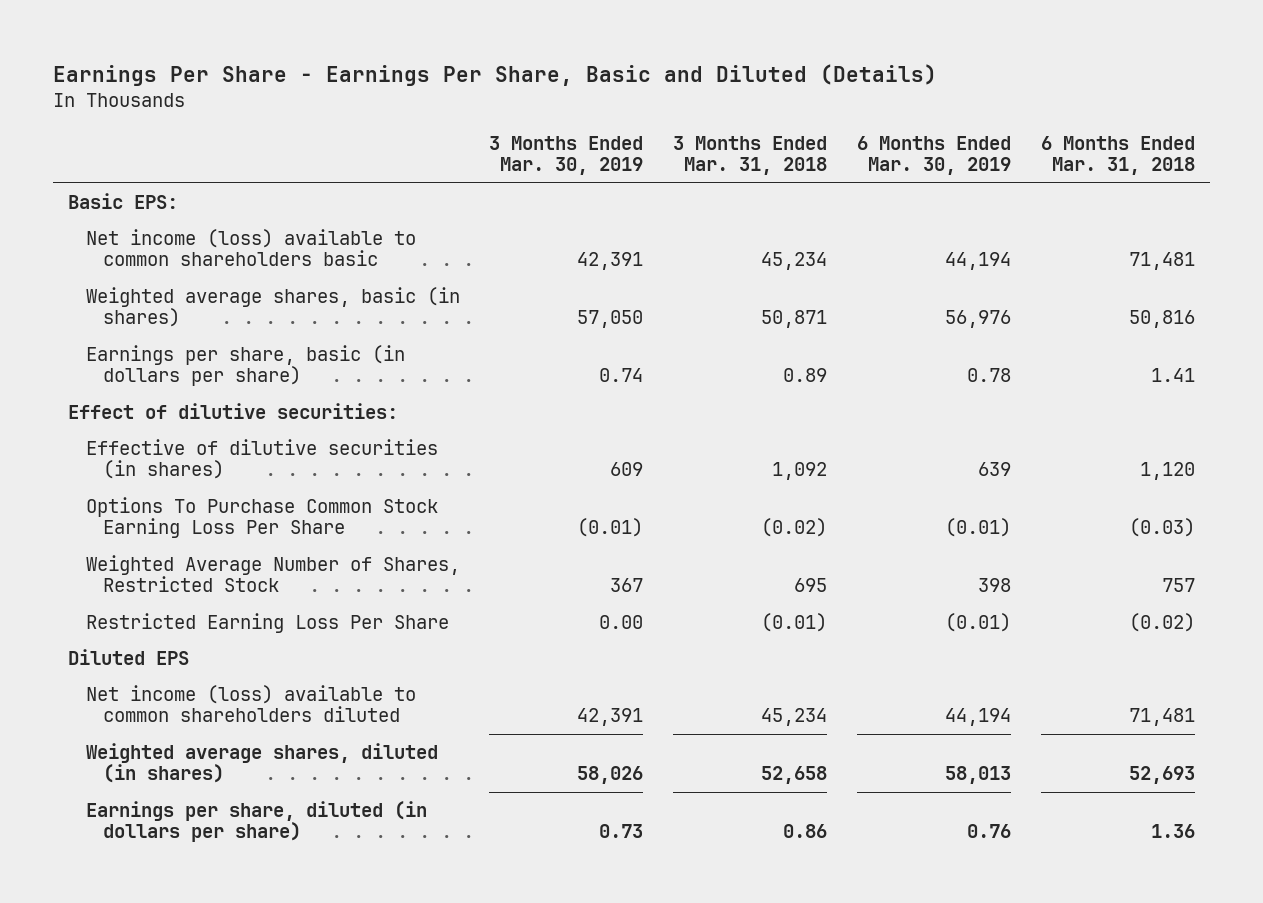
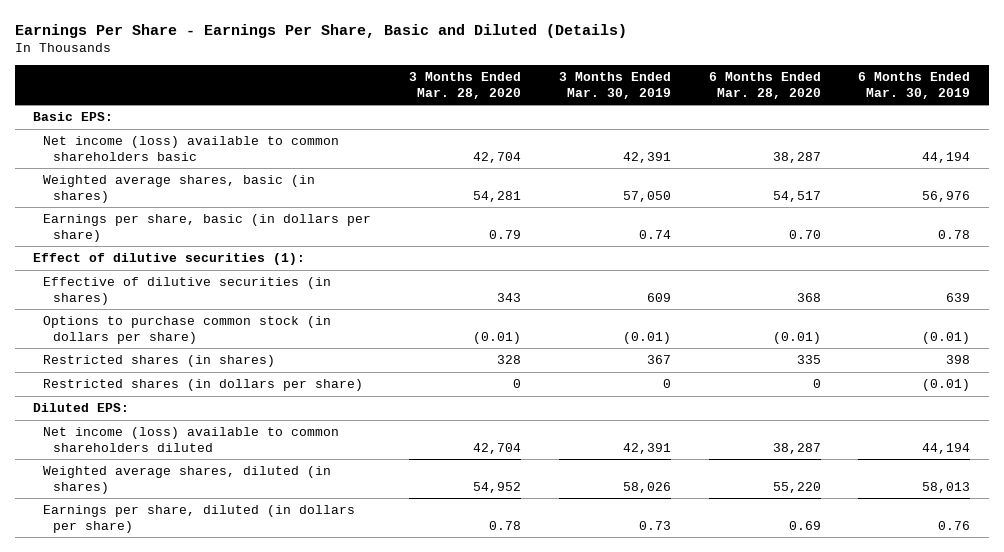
[673,135,828,176] 3 Months Ended Mar. 31, 2018 -> none
[1040,135,1195,176] 6 Months Ended Mar. 31, 2018 -> none
none -> [408,72,521,99] 3 Months Ended Mar. 28, 2020
none -> [708,72,821,99] 6 Months Ended Mar. 28, 2020
[67,402,398,419] Effect of dilutive securities: -> [33,253,306,266] Effect of dilutive securities (1):
[85,496,438,539] Options To Purchase Common Stock Earning Loss Per Share -> [43,316,332,344] Options to purchase common stock (in dollars per share)
[85,554,460,593] Weighted Average Number of Shares, Restricted Stock -> [43,355,276,368] Restricted shares (in shares)
[85,612,449,633] Restricted Earning Loss Per Share -> [43,379,364,392] Restricted shares (in dollars per share)
[599,614,644,629] 0.00 -> [662,379,671,389] 0
[67,648,189,665] Diluted EPS -> [33,403,130,413] Diluted EPS:

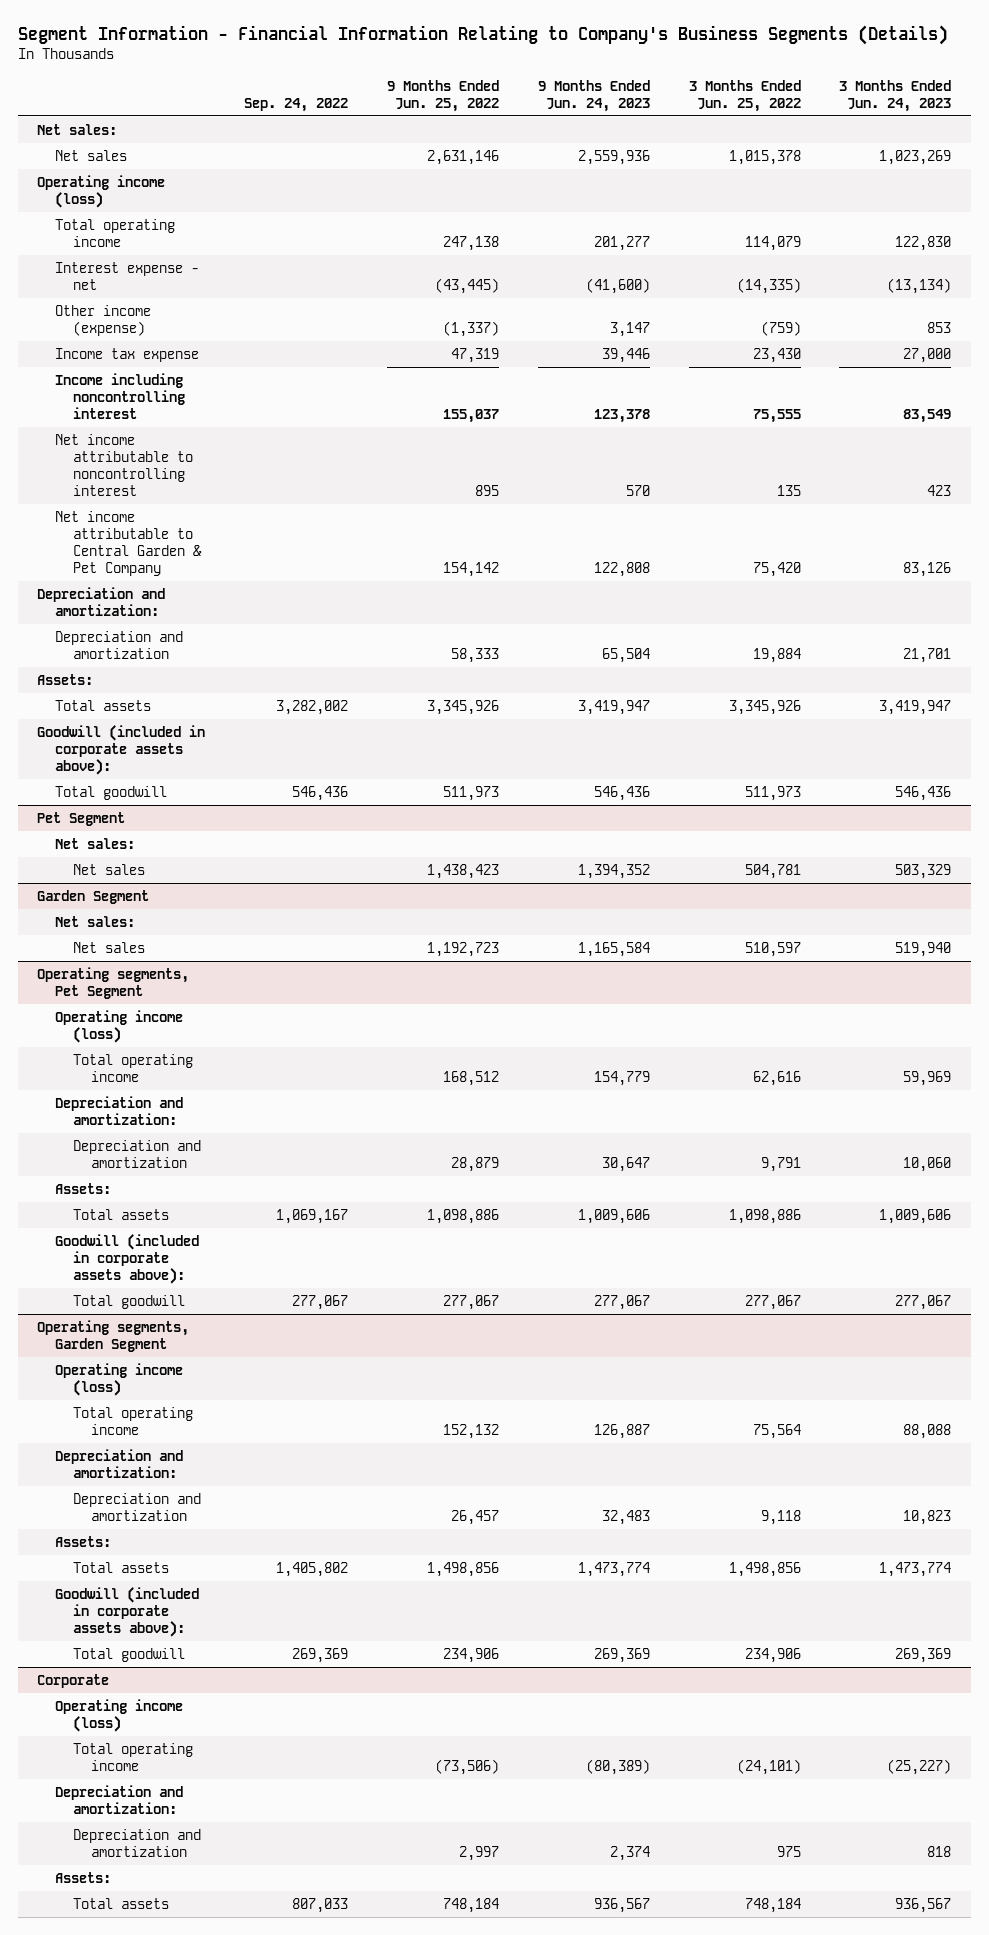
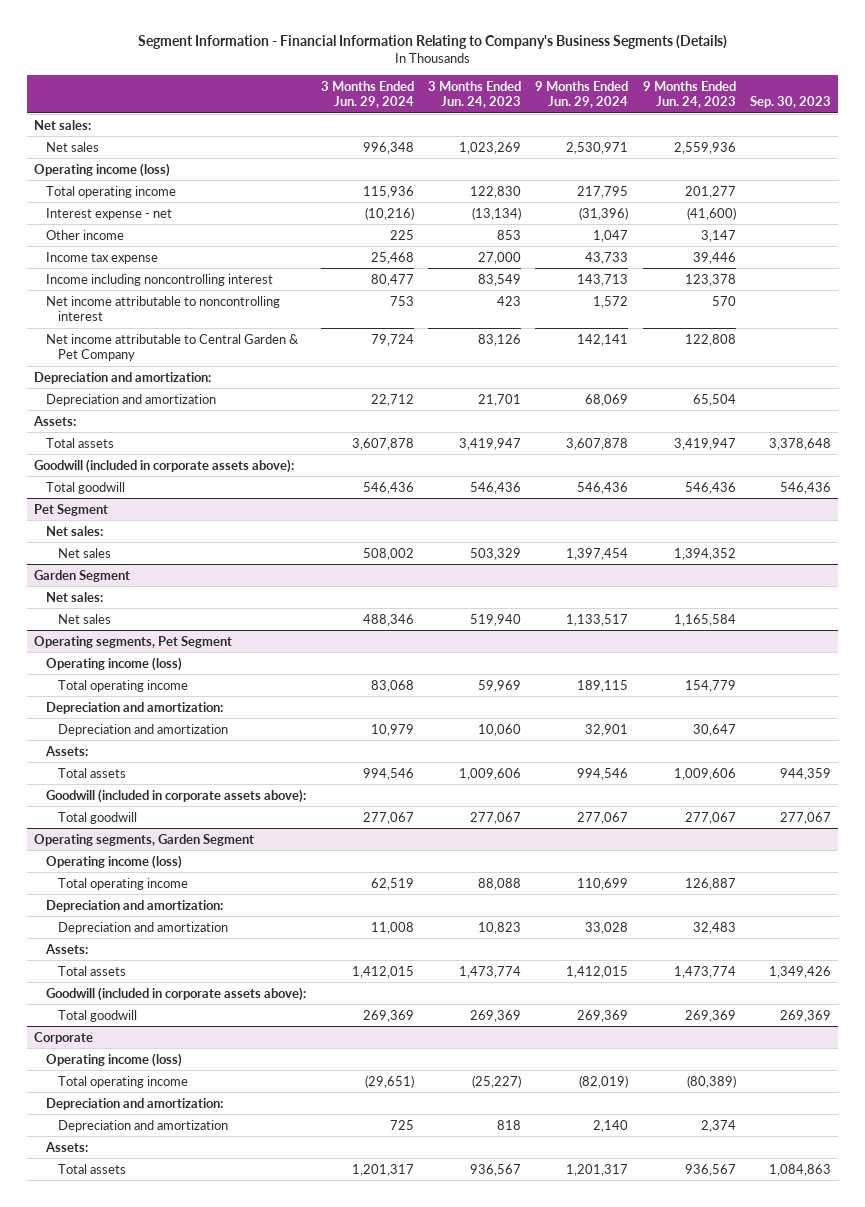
[244,98,349,113] Sep. 24, 2022 -> none
[387,80,500,113] 9 Months Ended Jun. 25, 2022 -> none
[688,80,801,113] 3 Months Ended Jun. 25, 2022 -> none
none -> [320,80,414,109] 3 Months Ended Jun. 29, 2024
none -> [535,80,629,109] 9 Months Ended Jun. 29, 2024
none -> [749,96,831,109] Sep. 30, 2023
[55,304,152,336] Other income (expense) -> [46,229,125,240] Other income

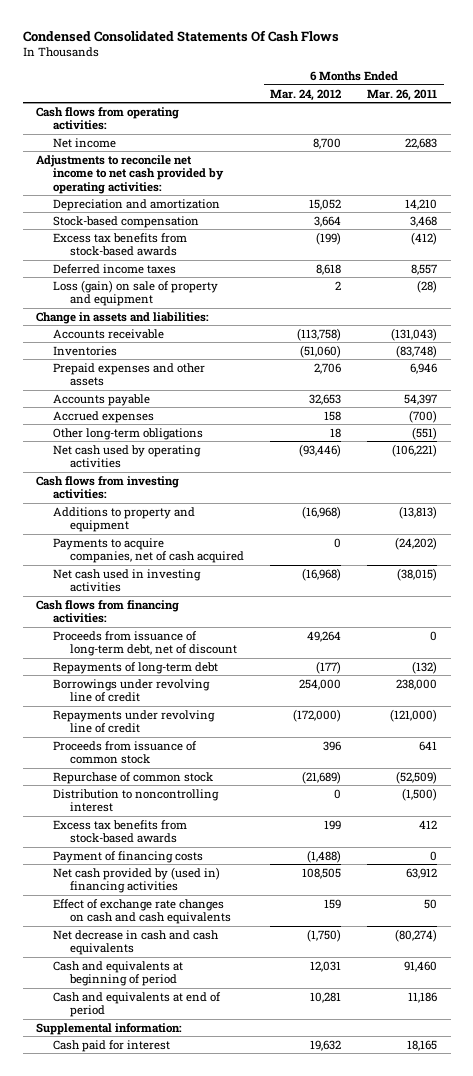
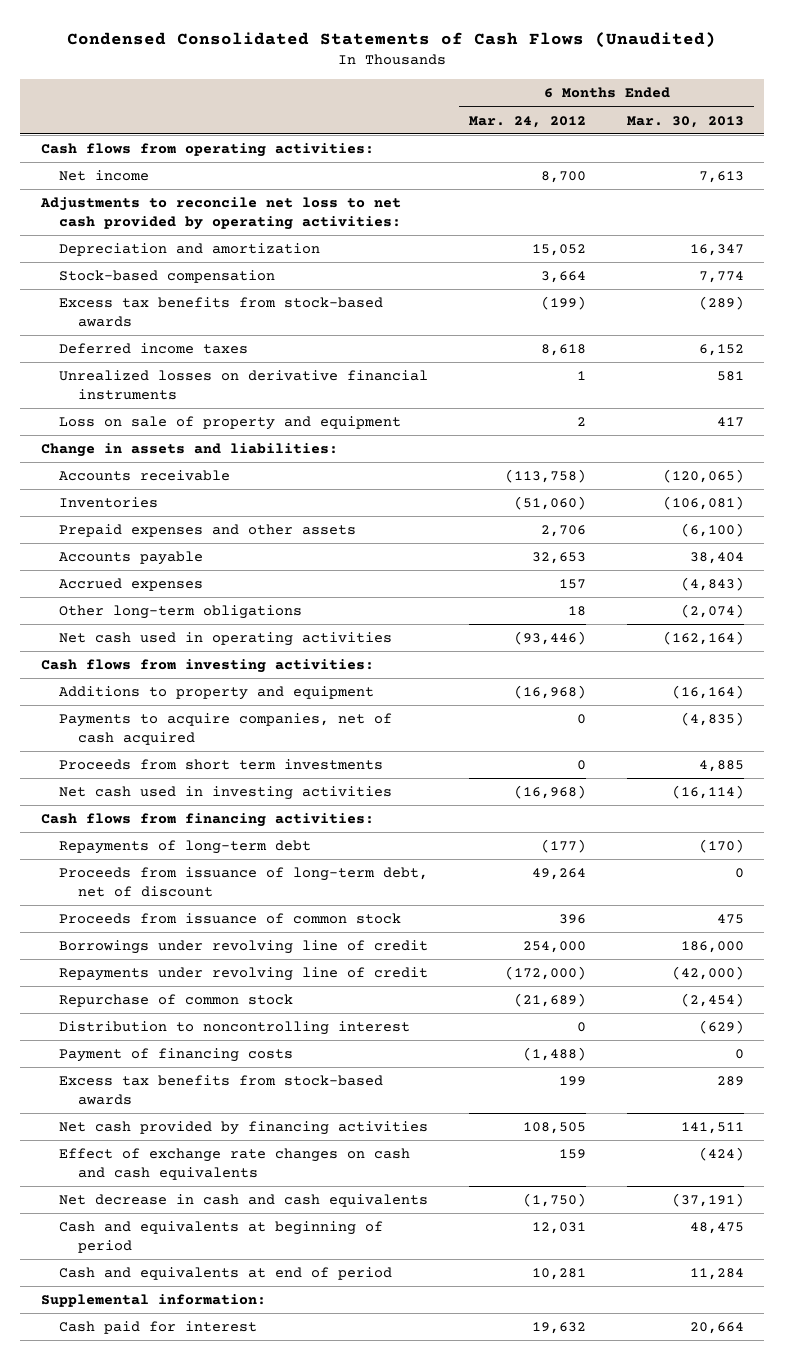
[22,29,339,42] Condensed Consolidated Statements Of Cash Flows -> [67,31,717,48] Condensed Consolidated Statements of Cash Flows (Unaudited)
[367,88,438,101] Mar. 26, 2011 -> none
none -> [627,115,745,128] Mar. 30, 2013
[35,154,224,194] Adjustments to reconcile net income to net cash provided by operating activities: -> [39,196,402,230] Adjustments to reconcile net loss to net cash provided by operating activities:
none -> [59,369,429,400] Unrealized losses on derivative financial instruments
[52,279,218,307] Loss (gain) on sale of property and equipment -> [59,415,402,430] Loss on sale of property and equipment
[324,410,342,421] 158 -> [559,578,587,589] 157
[52,444,201,469] Net cash used by operating activities -> [59,631,393,646] Net cash used in operating activities
none -> [59,758,384,770] Proceeds from short term investments
[52,630,237,657] Proceeds from issuance of long-term debt, net of discount -> [59,866,429,897] Proceeds from issuance of long-term debt, net of discount
[52,740,197,765] Proceeds from issuance of common stock -> [59,912,402,924] Proceeds from issuance of common stock
[52,819,187,844] Excess tax benefits from stock-based awards -> [59,1074,384,1105] Excess tax benefits from stock-based awards
[52,866,220,894] Net cash provided by (used in) financing activities -> [59,1120,429,1135] Net cash provided by financing activities

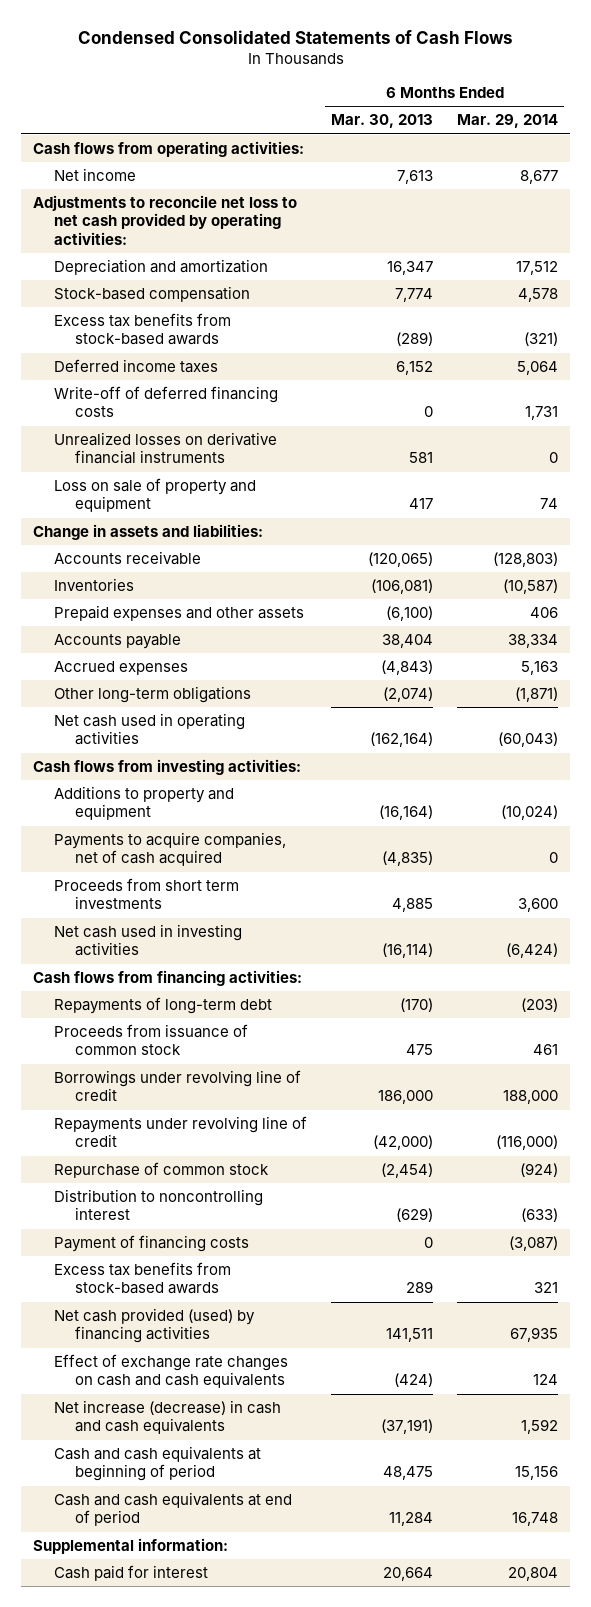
[67,31,717,48] Condensed Consolidated Statements of Cash Flows (Unaudited) -> [77,30,513,45] Condensed Consolidated Statements of Cash Flows
[469,115,587,128] Mar. 24, 2012 -> none
none -> [457,114,559,129] Mar. 29, 2014
none -> [54,386,279,418] Write-off of deferred financing costs
[59,866,429,897] Proceeds from issuance of long-term debt, net of discount -> none
[59,1120,429,1135] Net cash provided by financing activities -> [54,1308,256,1344] Net cash provided (used) by financing activities
[59,1193,429,1207] Net decrease in cash and cash equivalents -> [54,1400,282,1435] Net increase (decrease) in cash and cash equivalents
[59,1220,384,1253] Cash and equivalents at beginning of period -> [54,1446,262,1482] Cash and cash equivalents at beginning of period
[59,1266,393,1280] Cash and equivalents at end of period -> [54,1492,293,1527] Cash and cash equivalents at end of period

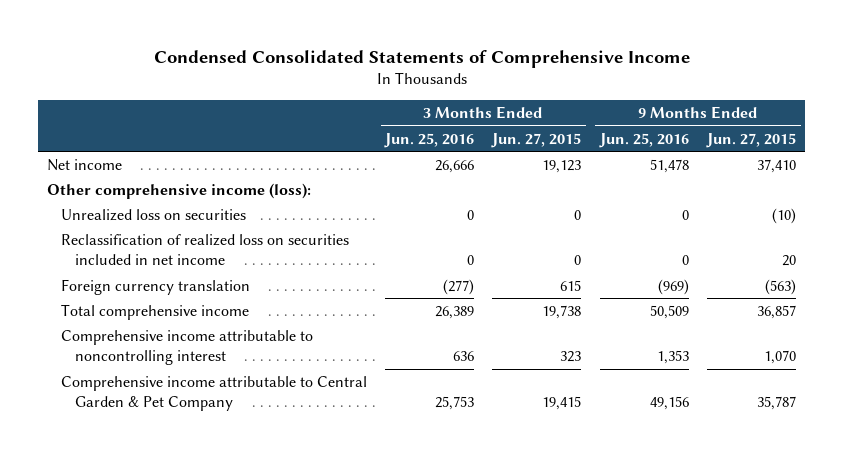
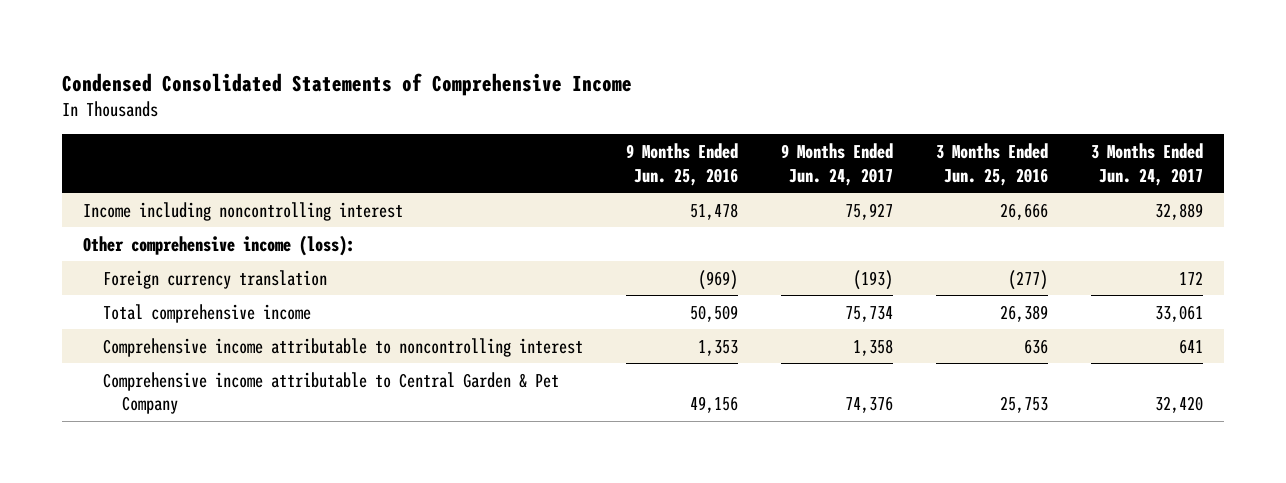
[491,132,582,148] Jun. 27, 2015 -> none
[706,132,797,148] Jun. 27, 2015 -> none
none -> [780,142,893,186] 9 Months Ended Jun. 24, 2017
none -> [1090,142,1203,186] 3 Months Ended Jun. 24, 2017
[47,158,123,171] Net income -> [83,201,404,221] Income including noncontrolling interest
[60,208,246,221] Unrealized loss on securities -> none
[60,233,349,266] Reclassification of realized loss on securities included in net income -> none

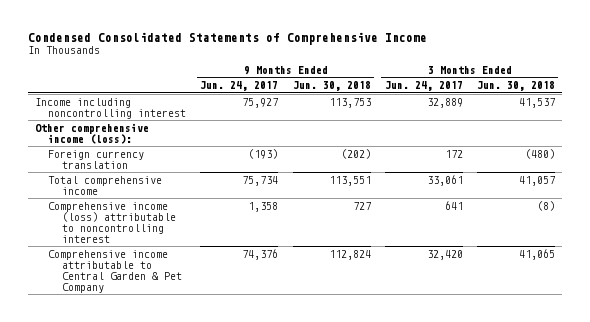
[625,142,738,186] 9 Months Ended Jun. 25, 2016 -> none
[935,142,1048,186] 3 Months Ended Jun. 25, 2016 -> none
none -> [292,81,371,92] Jun. 30, 2018
none -> [476,81,555,92] Jun. 30, 2018
[102,337,583,357] Comprehensive income attributable to noncontrolling interest -> [48,201,176,243] Comprehensive income (loss) attributable to noncontrolling interest

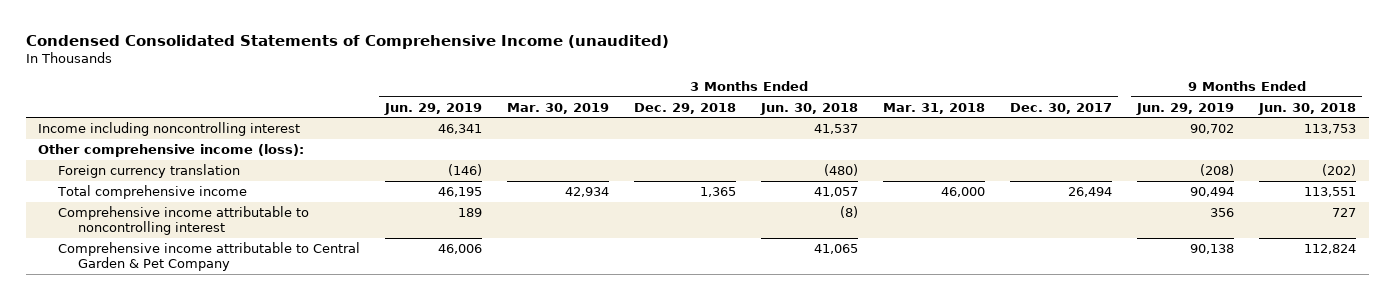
[28,31,428,45] Condensed Consolidated Statements of Comprehensive Income -> [25,34,669,49] Condensed Consolidated Statements of Comprehensive Income (unaudited)
[200,81,279,92] Jun. 24, 2017 -> none
[384,81,463,92] Jun. 24, 2017 -> none
none -> [384,102,483,115] Jun. 29, 2019
none -> [507,102,610,114] Mar. 30, 2019
none -> [634,102,737,114] Dec. 29, 2018
none -> [883,102,986,114] Mar. 31, 2018
none -> [1010,102,1113,114] Dec. 30, 2017
none -> [1136,102,1235,115] Jun. 29, 2019
[48,201,176,243] Comprehensive income (loss) attributable to noncontrolling interest -> [58,206,310,236] Comprehensive income attributable to noncontrolling interest

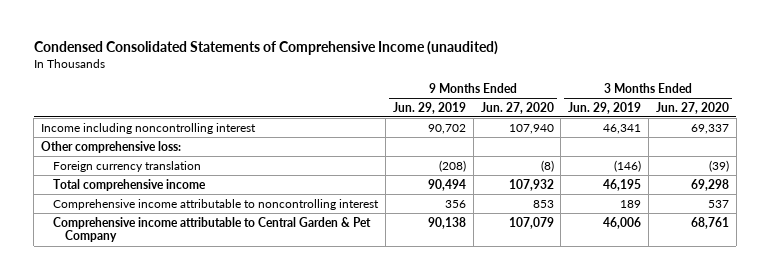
[507,102,610,114] Mar. 30, 2019 -> none
[634,102,737,114] Dec. 29, 2018 -> none
[760,102,859,115] Jun. 30, 2018 -> none
[883,102,986,114] Mar. 31, 2018 -> none
[1010,102,1113,114] Dec. 30, 2017 -> none
[1258,102,1357,115] Jun. 30, 2018 -> none
none -> [480,101,554,114] Jun. 27, 2020
none -> [655,101,729,114] Jun. 27, 2020
[38,144,305,158] Other comprehensive income (loss): -> [41,140,182,153] Other comprehensive loss:

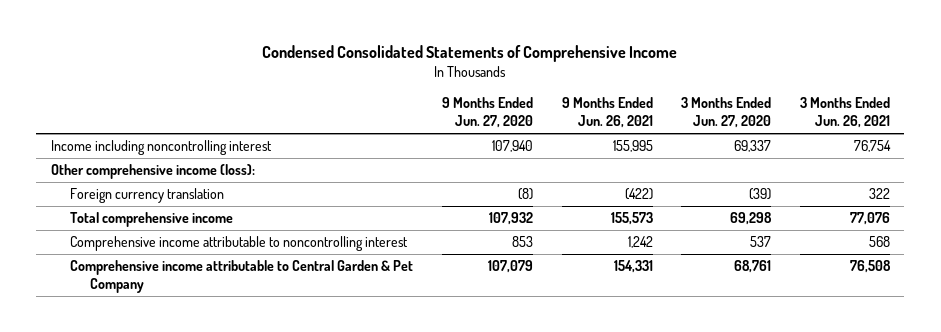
[33,41,498,56] Condensed Consolidated Statements of Comprehensive Income (unaudited) -> [262,45,678,63] Condensed Consolidated Statements of Comprehensive Income
[392,101,466,114] Jun. 29, 2019 -> none
[568,101,642,114] Jun. 29, 2019 -> none
none -> [561,97,653,128] 9 Months Ended Jun. 26, 2021
none -> [799,97,890,128] 3 Months Ended Jun. 26, 2021
[41,140,182,153] Other comprehensive loss: -> [50,164,255,180] Other comprehensive income (loss):

